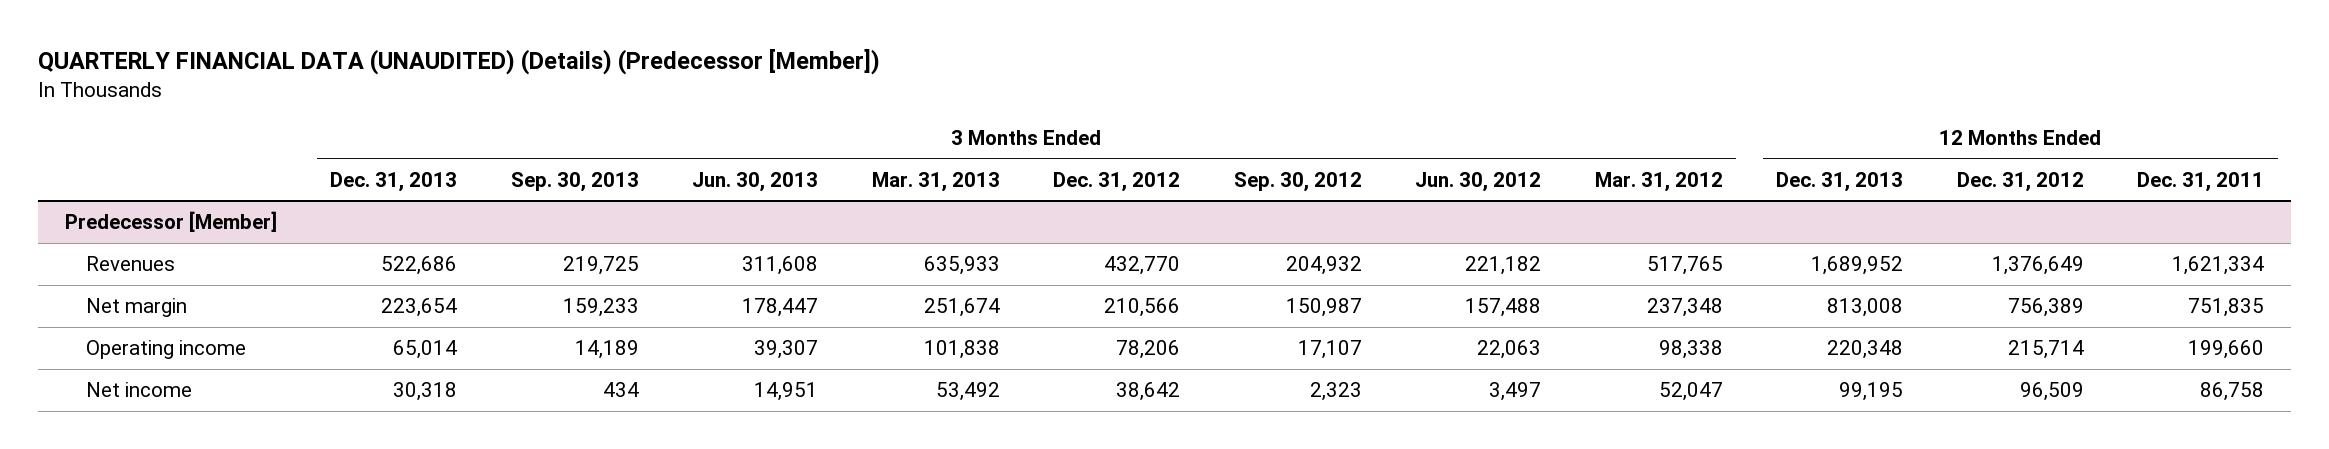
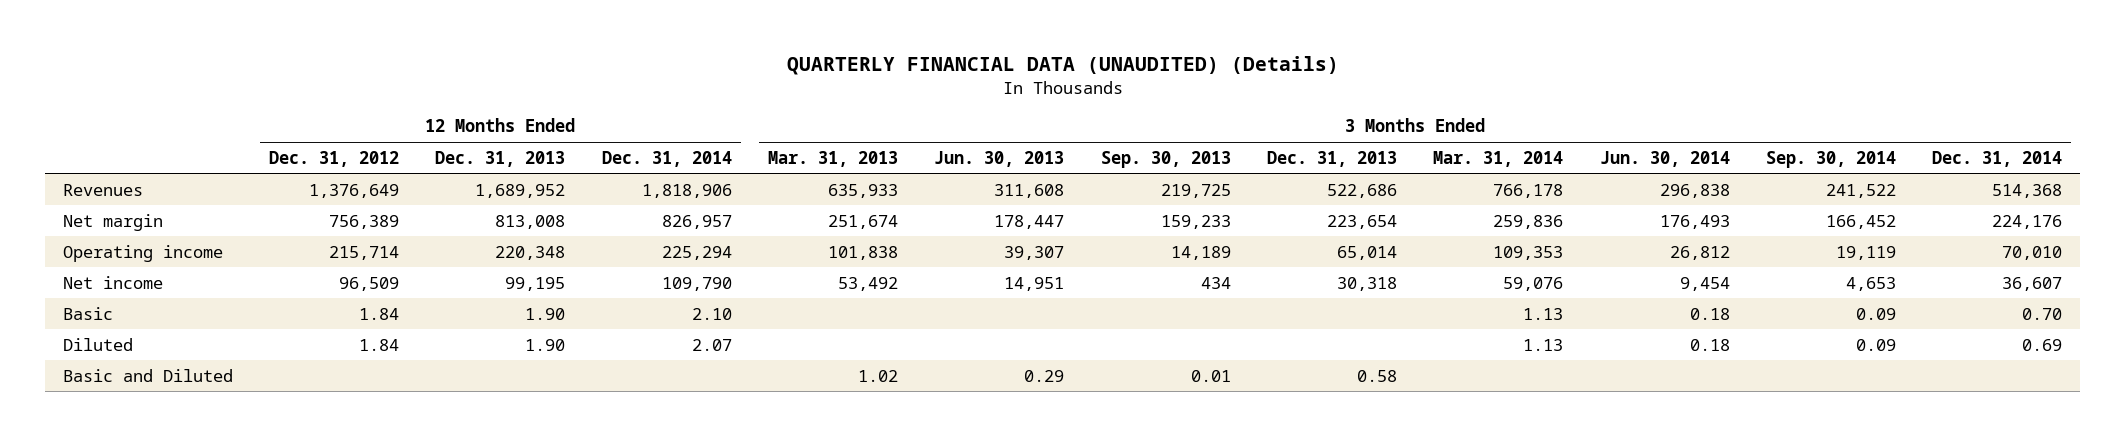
[37,49,880,76] QUARTERLY FINANCIAL DATA (UNAUDITED) (Details) (Predecessor [Member]) -> [786,55,1339,75] QUARTERLY FINANCIAL DATA (UNAUDITED) (Details)
[1053,171,1181,192] Dec. 31, 2012 -> none
[1233,171,1362,192] Sep. 30, 2012 -> none
[1415,171,1542,192] Jun. 30, 2012 -> none
[1594,171,1723,192] Mar. 31, 2012 -> none
[2137,171,2265,192] Dec. 31, 2011 -> none
none -> [601,150,732,167] Dec. 31, 2014
none -> [1433,150,1564,167] Mar. 31, 2014
none -> [1599,150,1730,167] Jun. 30, 2014
none -> [1765,150,1896,168] Sep. 30, 2014
none -> [1932,150,2063,167] Dec. 31, 2014
[64,210,277,232] Predecessor [Member] -> none
none -> [62,306,113,320] Basic
none -> [62,337,133,351] Diluted
none -> [62,368,233,382] Basic and Diluted

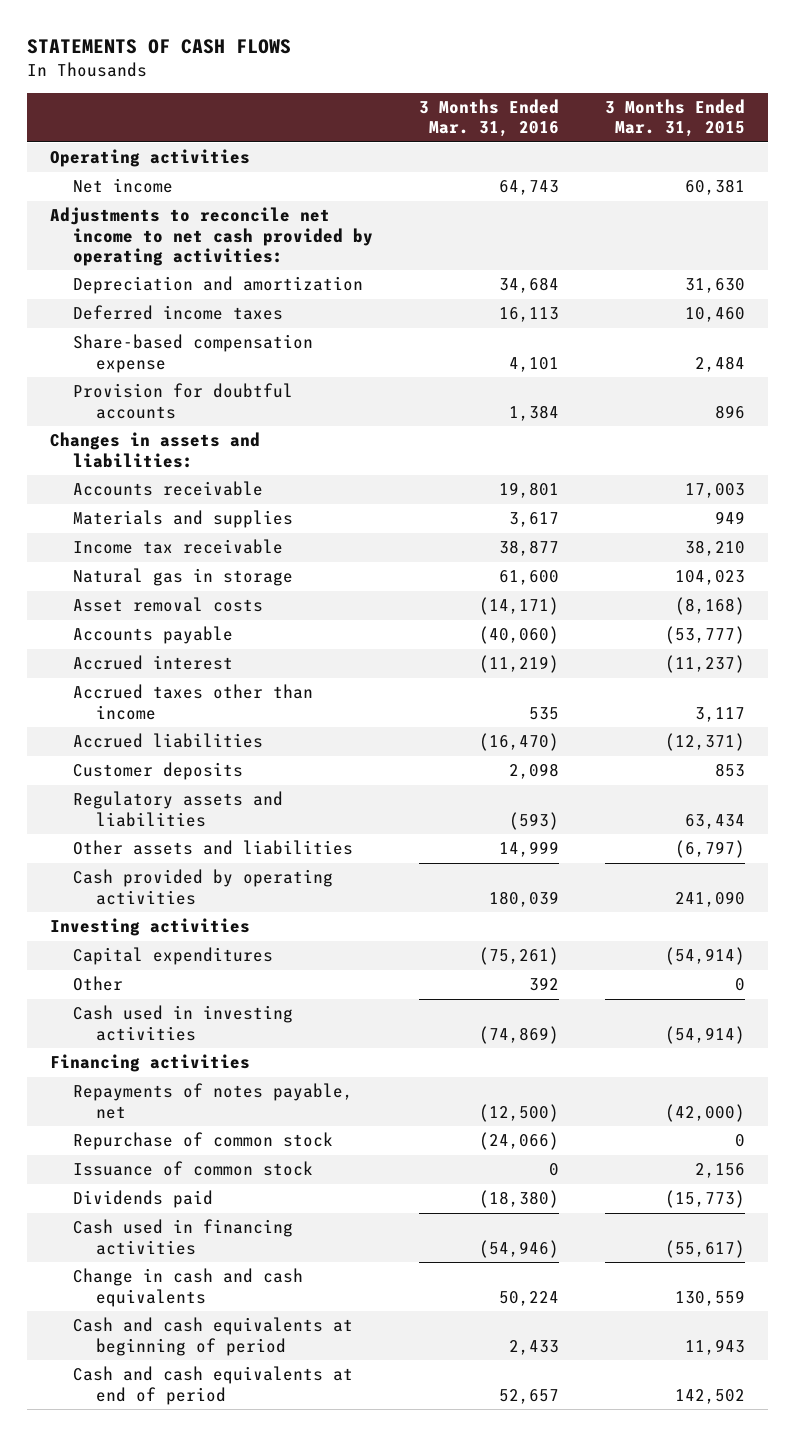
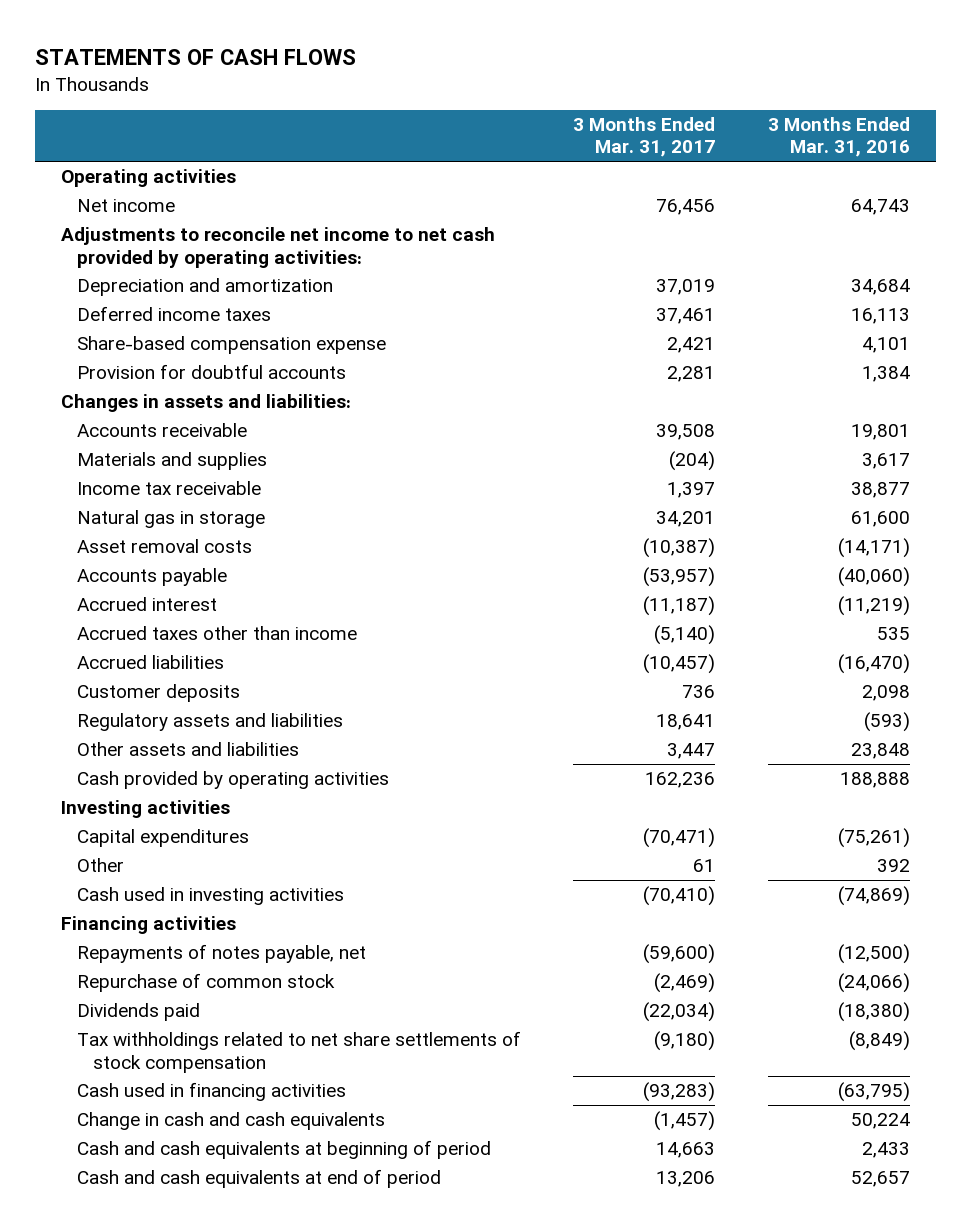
[604,99,745,138] 3 Months Ended Mar. 31, 2015 -> none
none -> [573,117,716,158] 3 Months Ended Mar. 31, 2017
[498,841,559,858] 14,999 -> [850,743,910,760] 23,848
[488,890,559,907] 180,039 -> [839,772,910,789] 188,888
[72,1161,313,1177] Issuance of common stock -> none
none -> [77,1031,522,1073] Tax withholdings related to net share settlements of stock compensation
[478,1239,559,1258] (54,946) -> [837,1082,910,1103] (63,795)

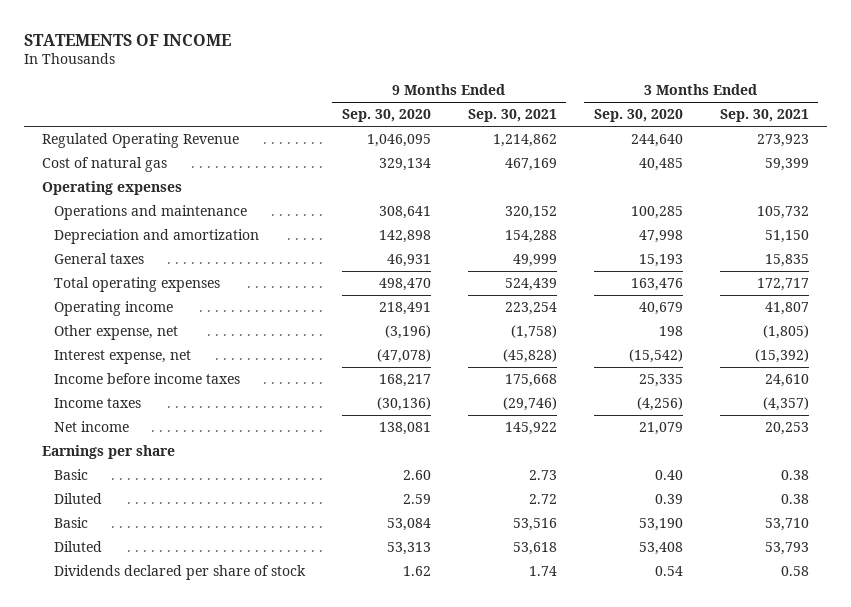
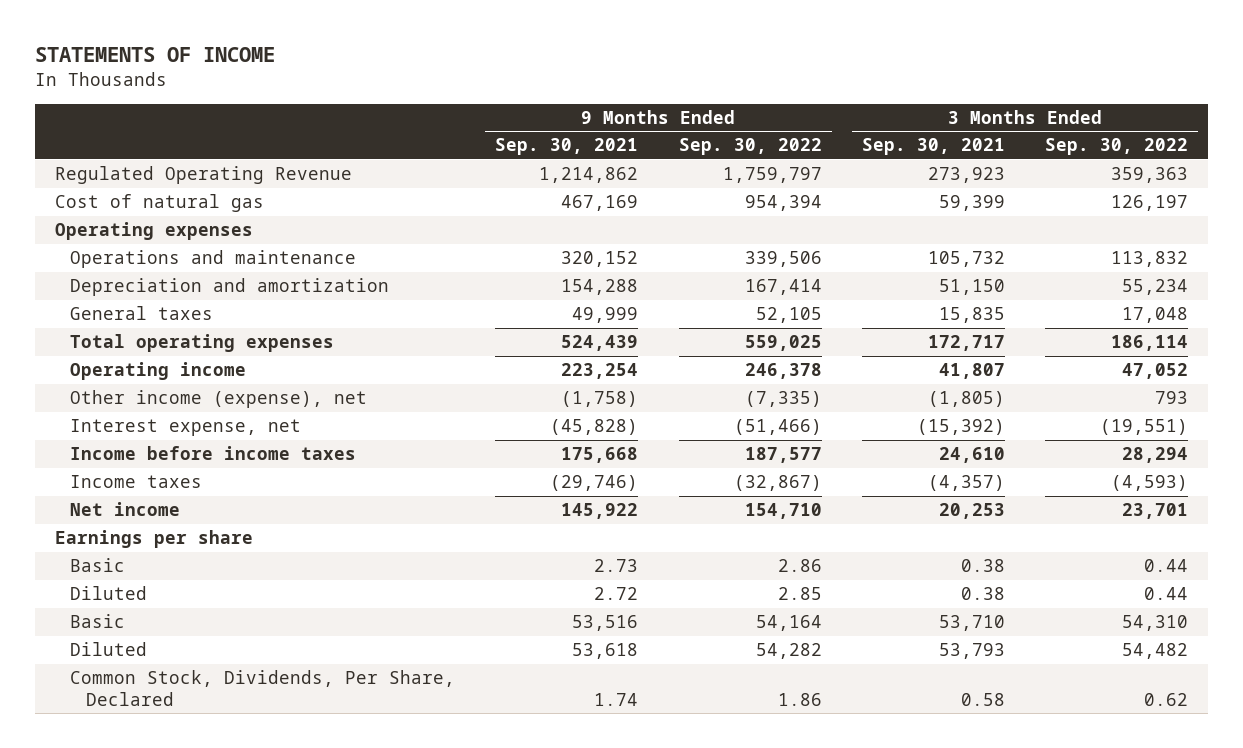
[341,109,431,123] Sep. 30, 2020 -> none
[593,109,683,123] Sep. 30, 2020 -> none
none -> [678,138,822,156] Sep. 30, 2022
none -> [1044,138,1188,156] Sep. 30, 2022
[53,325,178,341] Other expense, net -> [70,390,368,409] Other income (expense), net
[53,565,306,581] Dividends declared per share of stock -> [70,670,456,706] Common Stock, Dividends, Per Share, Declared

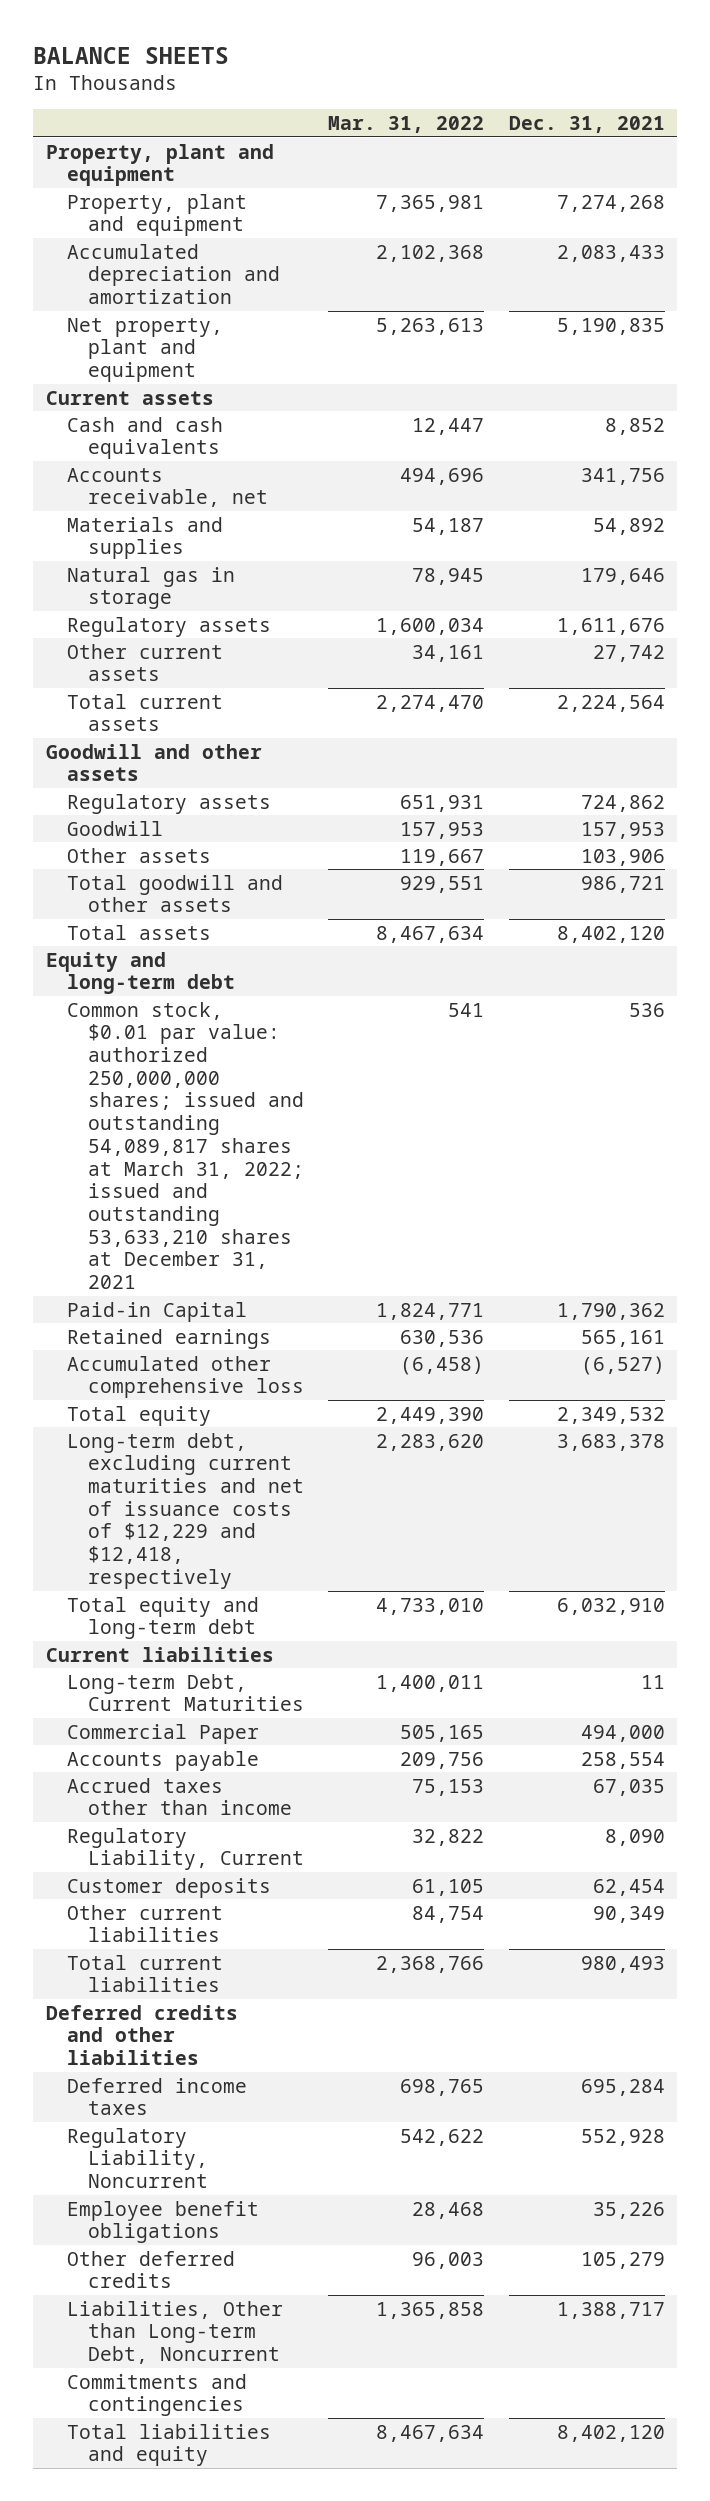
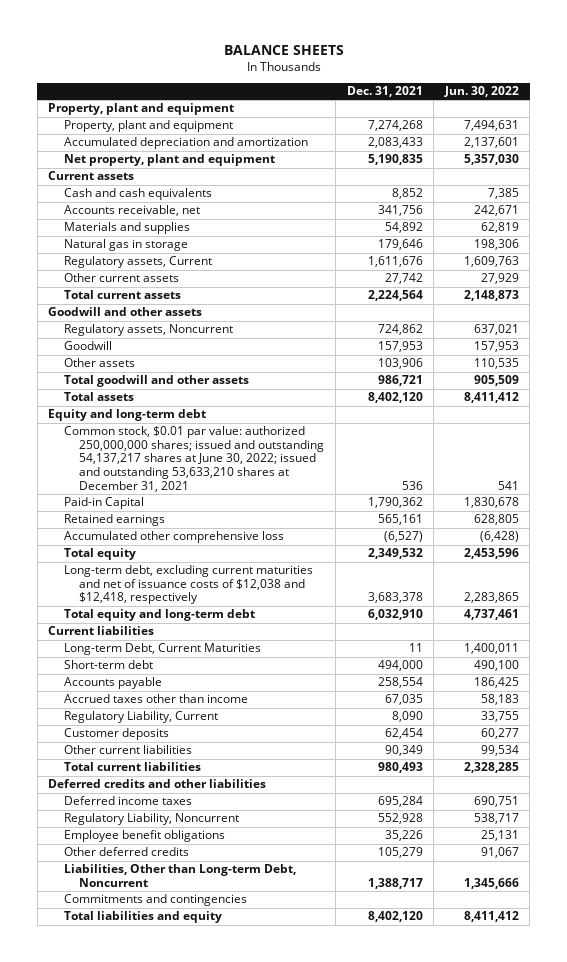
[328,115,485,133] Mar. 31, 2022 -> none
none -> [443,86,519,98] Jun. 30, 2022
[66,616,271,637] Regulatory assets -> [63,256,212,269] Regulatory assets, Current
[66,793,271,814] Regulatory assets -> [63,324,233,337] Regulatory assets, Noncurrent
[66,1001,304,1289] Common stock, $0.01 par value: authorized 250,000,000 shares; issued and outstanding 54,089,817 shares at March 31, 2022; issued and outstanding 53,633,210 shares at December 31, 2021 -> [63,426,325,492] Common stock, $0.01 par value: authorized 250,000,000 shares; issued and outstanding 54,137,217 shares at June 30, 2022; issued and outstanding 53,633,210 shares at December 31, 2021
[66,1432,304,1589] Long-term debt, excluding current maturities and net of issuance costs of $12,229 and $12,418, respectively -> [63,565,313,605] Long-term debt, excluding current maturities and net of issuance costs of $12,038 and $12,418, respectively
[66,1723,259,1744] Commercial Paper -> [63,660,153,670] Short-term debt

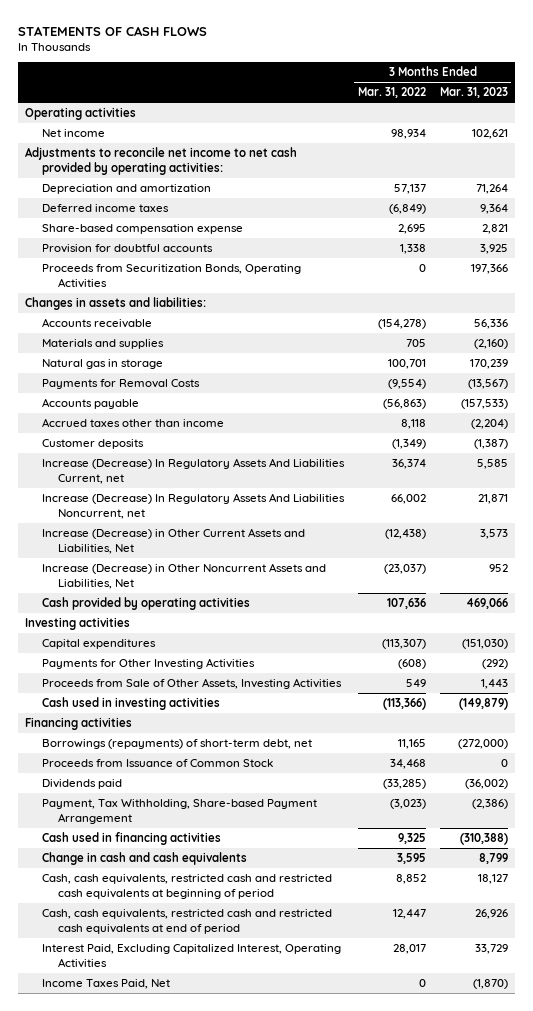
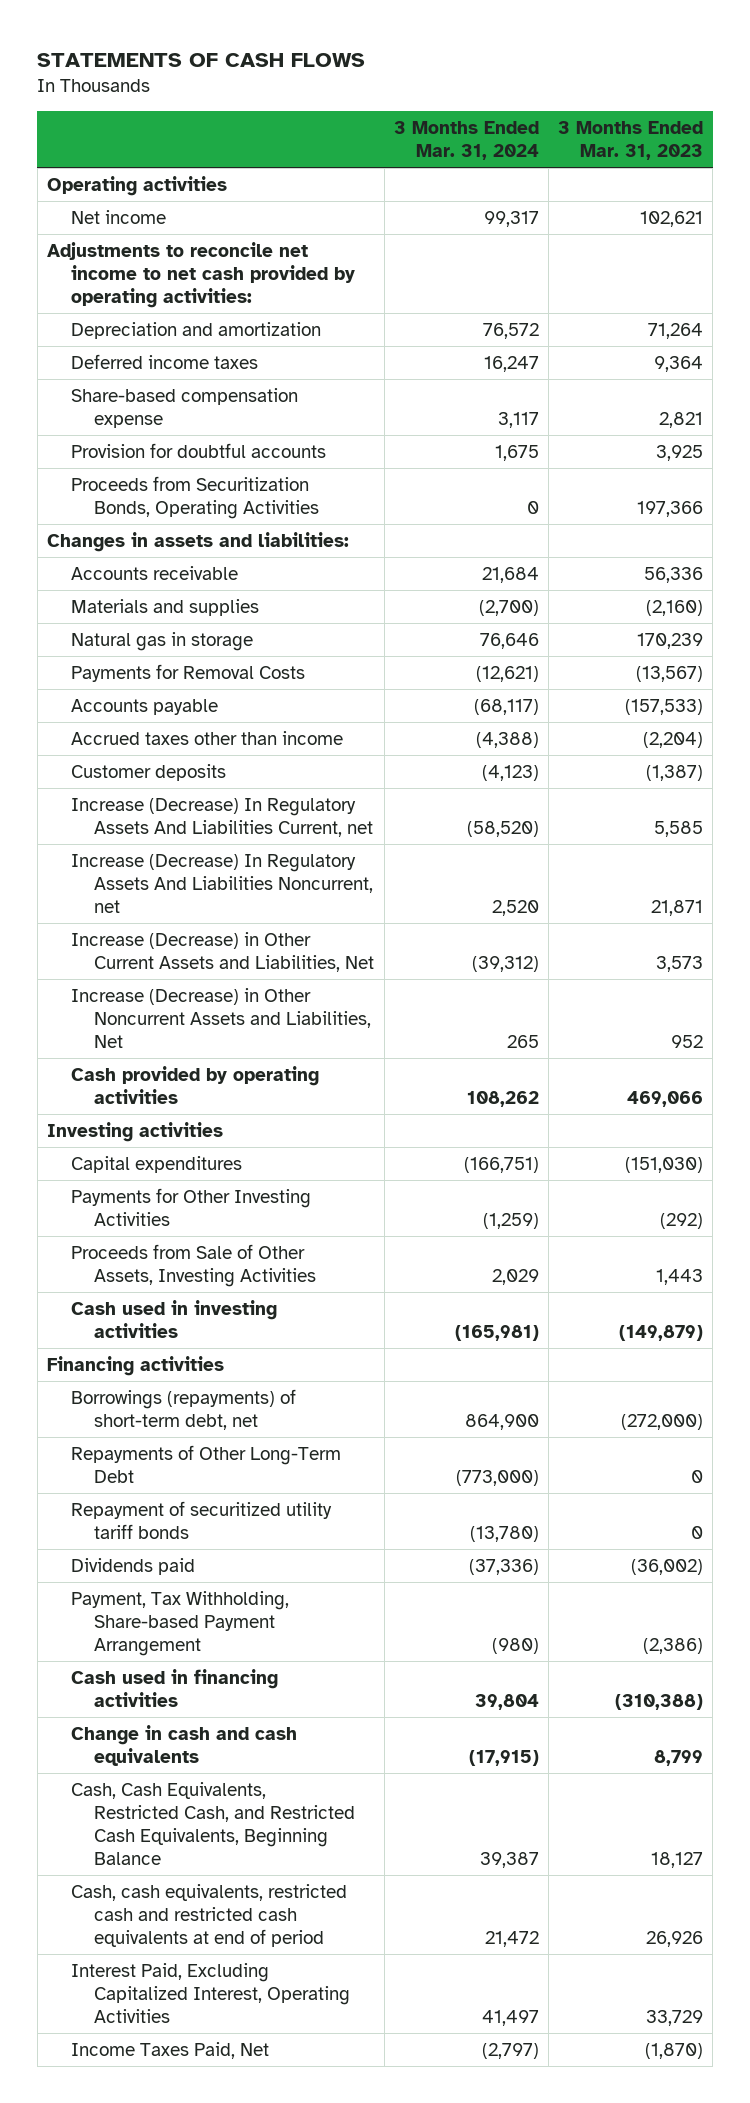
[357,87,426,99] Mar. 31, 2022 -> none
none -> [393,121,539,161] 3 Months Ended Mar. 31, 2024
[41,758,273,767] Proceeds from Issuance of Common Stock -> none
none -> [70,1444,341,1483] Repayments of Other Long-Term Debt
none -> [70,1500,332,1539] Repayment of securitized utility tariff bonds
[41,873,332,899] Cash, cash equivalents, restricted cash and restricted cash equivalents at beginning of period -> [70,1781,356,1866] Cash, Cash Equivalents, Restricted Cash, and Restricted Cash Equivalents, Beginning Balance

